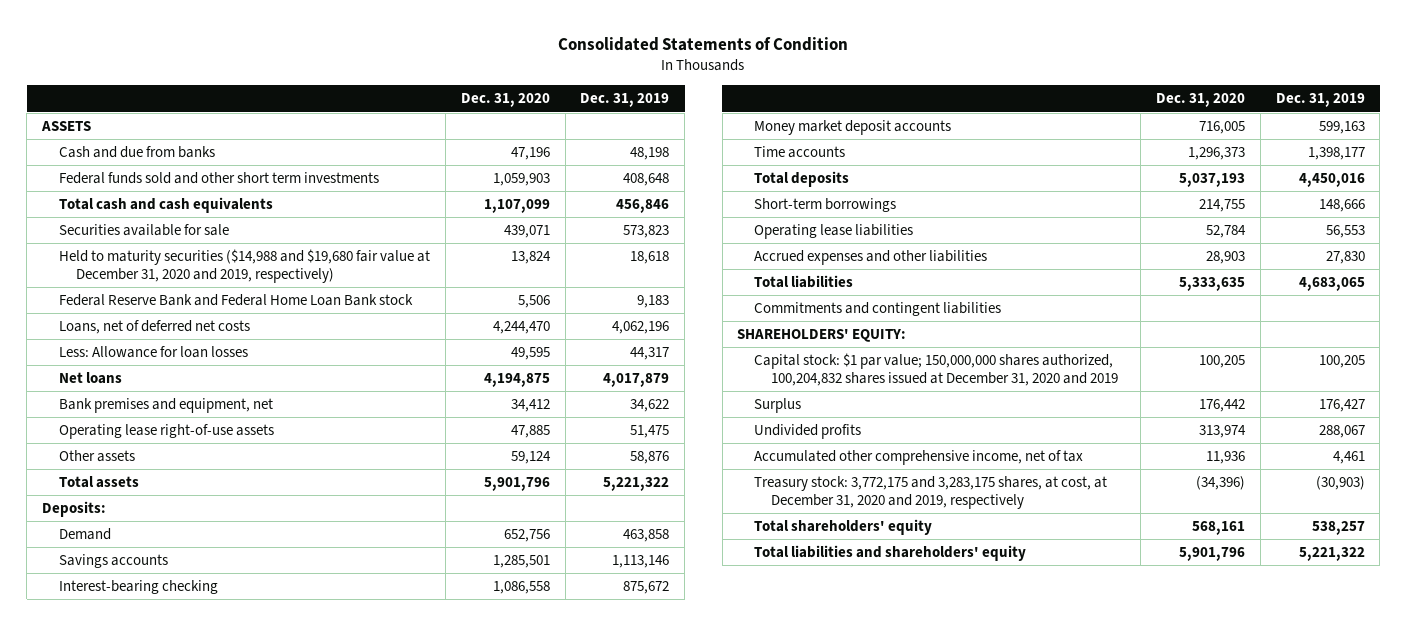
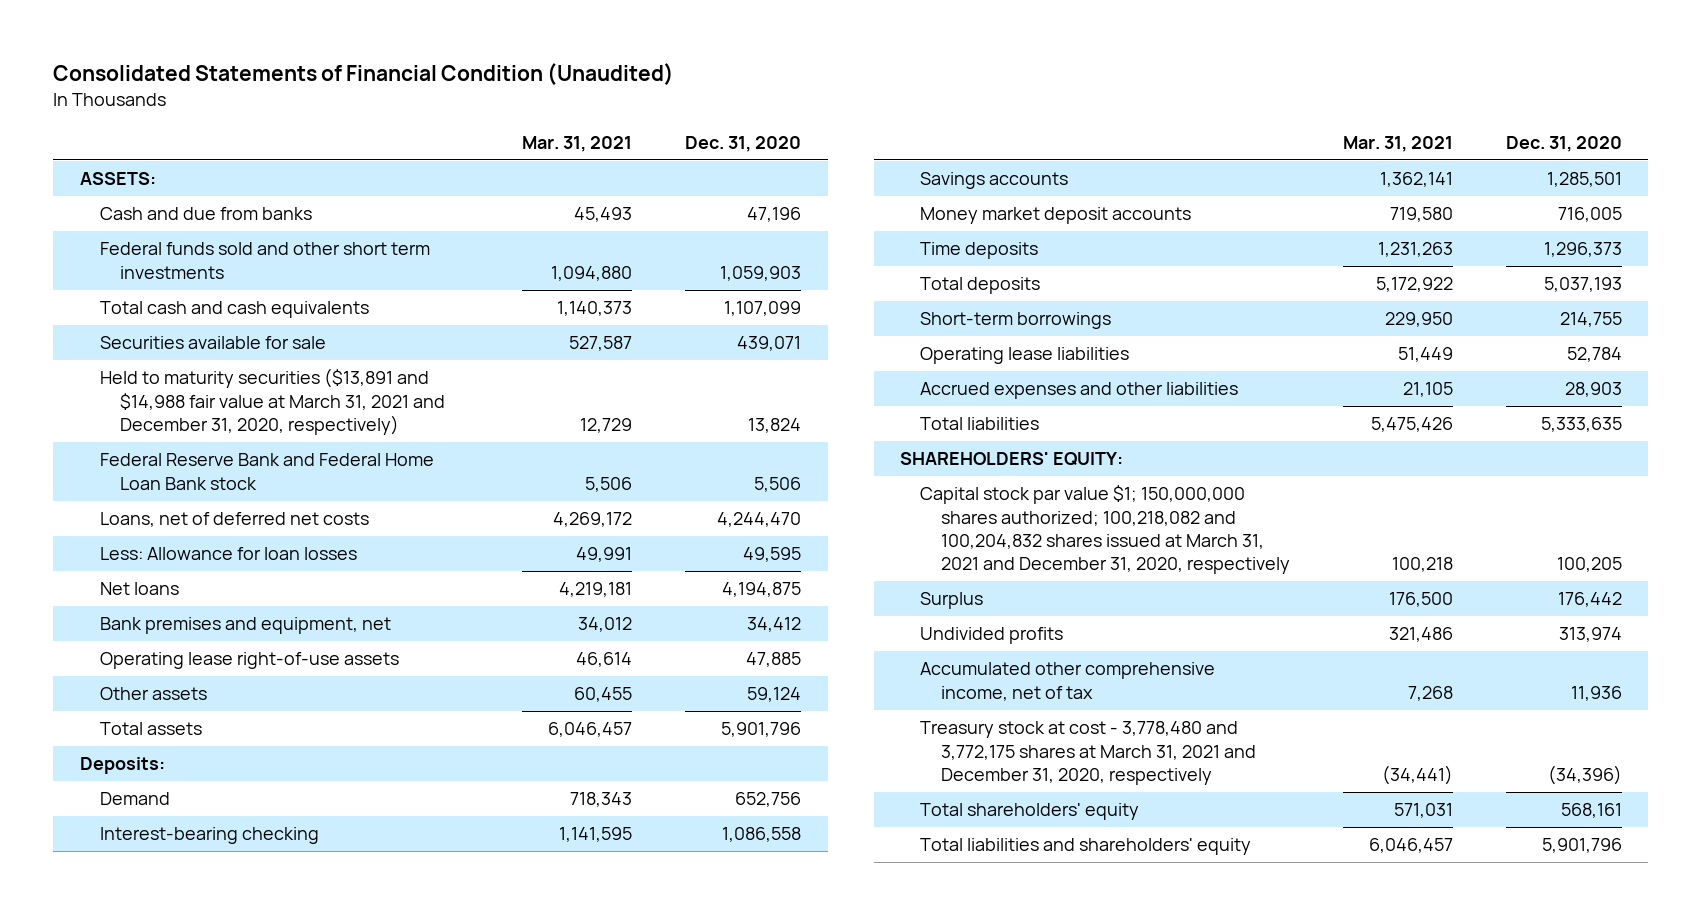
[558,37,849,52] Consolidated Statements of Condition -> [53,63,675,86] Consolidated Statements of Financial Condition (Unaudited)
[580,93,670,108] Dec. 31, 2019 -> none
none -> [522,135,633,152] Mar. 31, 2021
[41,121,92,132] ASSETS -> [79,172,156,186] ASSETS:
[59,249,431,284] Held to maturity securities ($14,988 and $19,680 fair value at December 31, 2020 and 2019, respectively) -> [100,368,446,435] Held to maturity securities ($13,891 and $14,988 fair value at March 31, 2021 and December 31, 2020, respectively)
[59,554,169,569] Savings accounts -> [920,172,1069,190] Savings accounts
[754,146,846,159] Time accounts -> [920,242,1039,260] Time deposits
[754,302,1002,317] Commitments and contingent liabilities -> none
[754,353,1119,387] Capital stock: $1 par value; 150,000,000 shares authorized, 100,204,832 shares issued at December 31, 2020 and 2019 -> [920,485,1290,575] Capital stock par value $1; 150,000,000 shares authorized; 100,218,082 and 100,204,832 shares issued at March 31, 2021 and December 31, 2020, respectively
[754,476,1108,510] Treasury stock: 3,772,175 and 3,283,175 shares, at cost, at December 31, 2020 and 2019, respectively -> [920,721,1256,785] Treasury stock at cost - 3,778,480 and 3,772,175 shares at March 31, 2021 and December 31, 2020, respectively

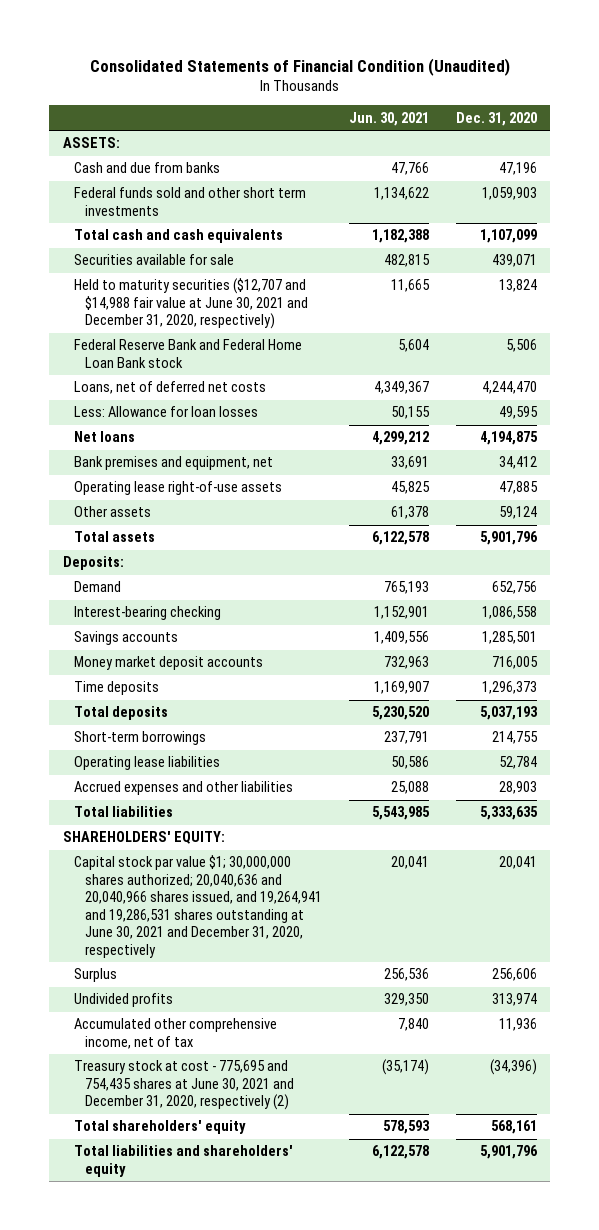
[522,135,633,152] Mar. 31, 2021 -> none
none -> [349,111,430,126] Jun. 30, 2021
[100,368,446,435] Held to maturity securities ($13,891 and $14,988 fair value at March 31, 2021 and December 31, 2020, respectively) -> [74,278,309,330] Held to maturity securities ($12,707 and $14,988 fair value at June 30, 2021 and December 31, 2020, respectively)
[920,485,1290,575] Capital stock par value $1; 150,000,000 shares authorized; 100,218,082 and 100,204,832 shares issued at March 31, 2021 and December 31, 2020, respectively -> [74,855,323,958] Capital stock par value $1; 30,000,000 shares authorized; 20,040,636 and 20,040,966 shares issued, and 19,264,941 and 19,286,531 shares outstanding at June 30, 2021 and December 31, 2020, respectively
[1556,557,1622,573] 100,205 -> [498,856,537,870] 20,041
[1557,592,1622,608] 176,442 -> [491,968,537,982] 256,606
[920,721,1256,785] Treasury stock at cost - 3,778,480 and 3,772,175 shares at March 31, 2021 and December 31, 2020, respectively -> [74,1060,295,1111] Treasury stock at cost - 775,695 and 754,435 shares at June 30, 2021 and December 31, 2020, respectively (2)

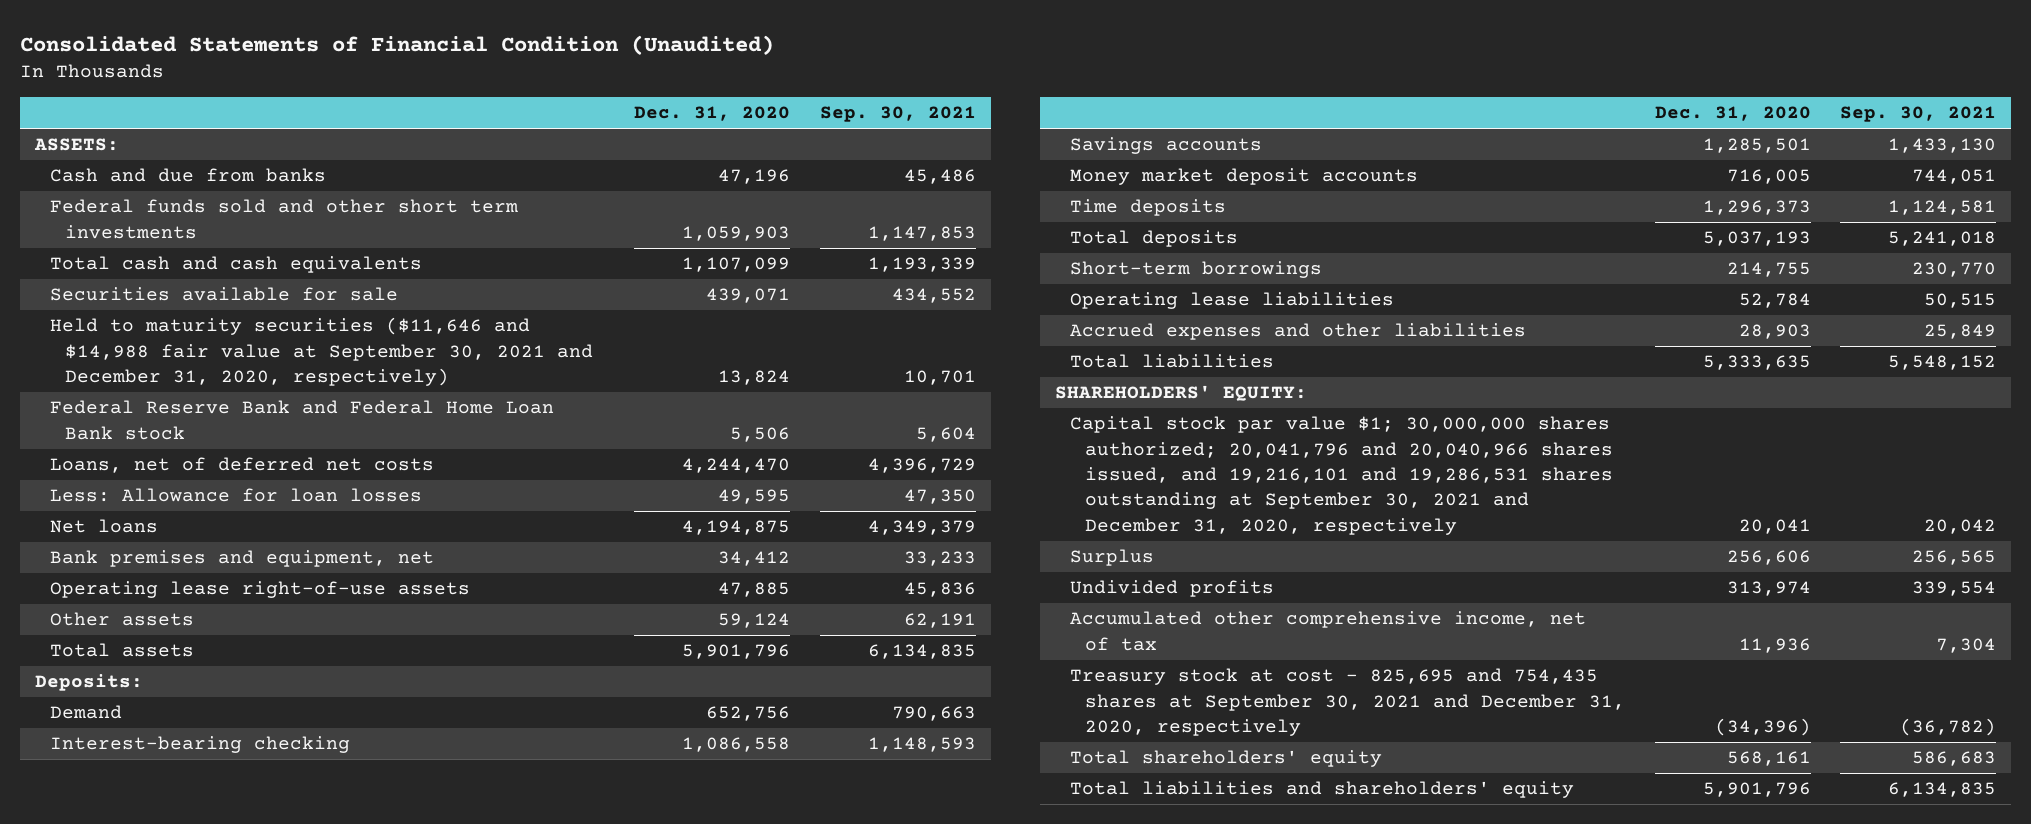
[349,111,430,126] Jun. 30, 2021 -> none
none -> [820,106,977,123] Sep. 30, 2021
[74,278,309,330] Held to maturity securities ($12,707 and $14,988 fair value at June 30, 2021 and December 31, 2020, respectively) -> [49,317,593,387] Held to maturity securities ($11,646 and $14,988 fair value at September 30, 2021 and December 31, 2020, respectively)
[74,855,323,958] Capital stock par value $1; 30,000,000 shares authorized; 20,040,636 and 20,040,966 shares issued, and 19,264,941 and 19,286,531 shares outstanding at June 30, 2021 and December 31, 2020, respectively -> [1069,416,1613,535] Capital stock par value $1; 30,000,000 shares authorized; 20,041,796 and 20,040,966 shares issued, and 19,216,101 and 19,286,531 shares outstanding at September 30, 2021 and December 31, 2020, respectively
[74,1060,295,1111] Treasury stock at cost - 775,695 and 754,435 shares at June 30, 2021 and December 31, 2020, respectively (2) -> [1069,668,1625,737] Treasury stock at cost - 825,695 and 754,435 shares at September 30, 2021 and December 31, 2020, respectively

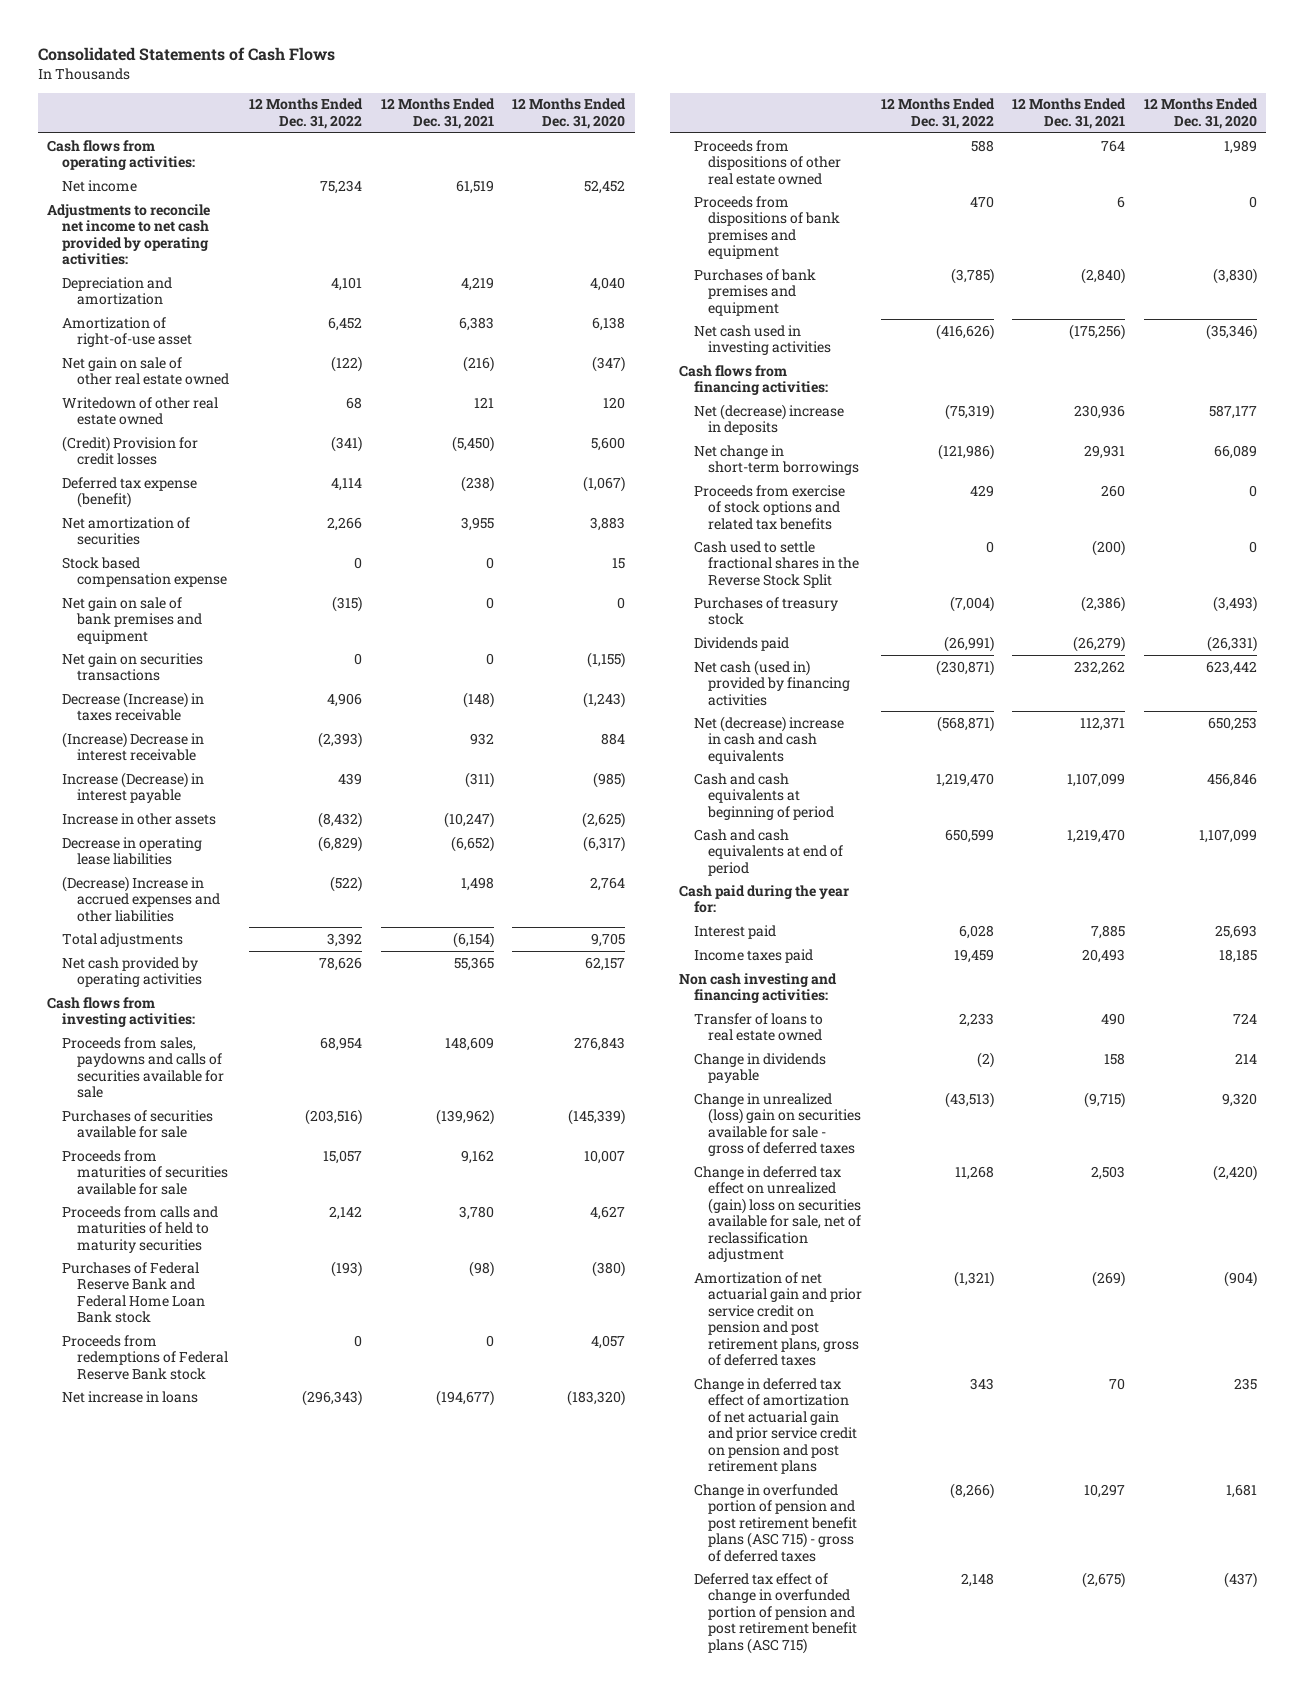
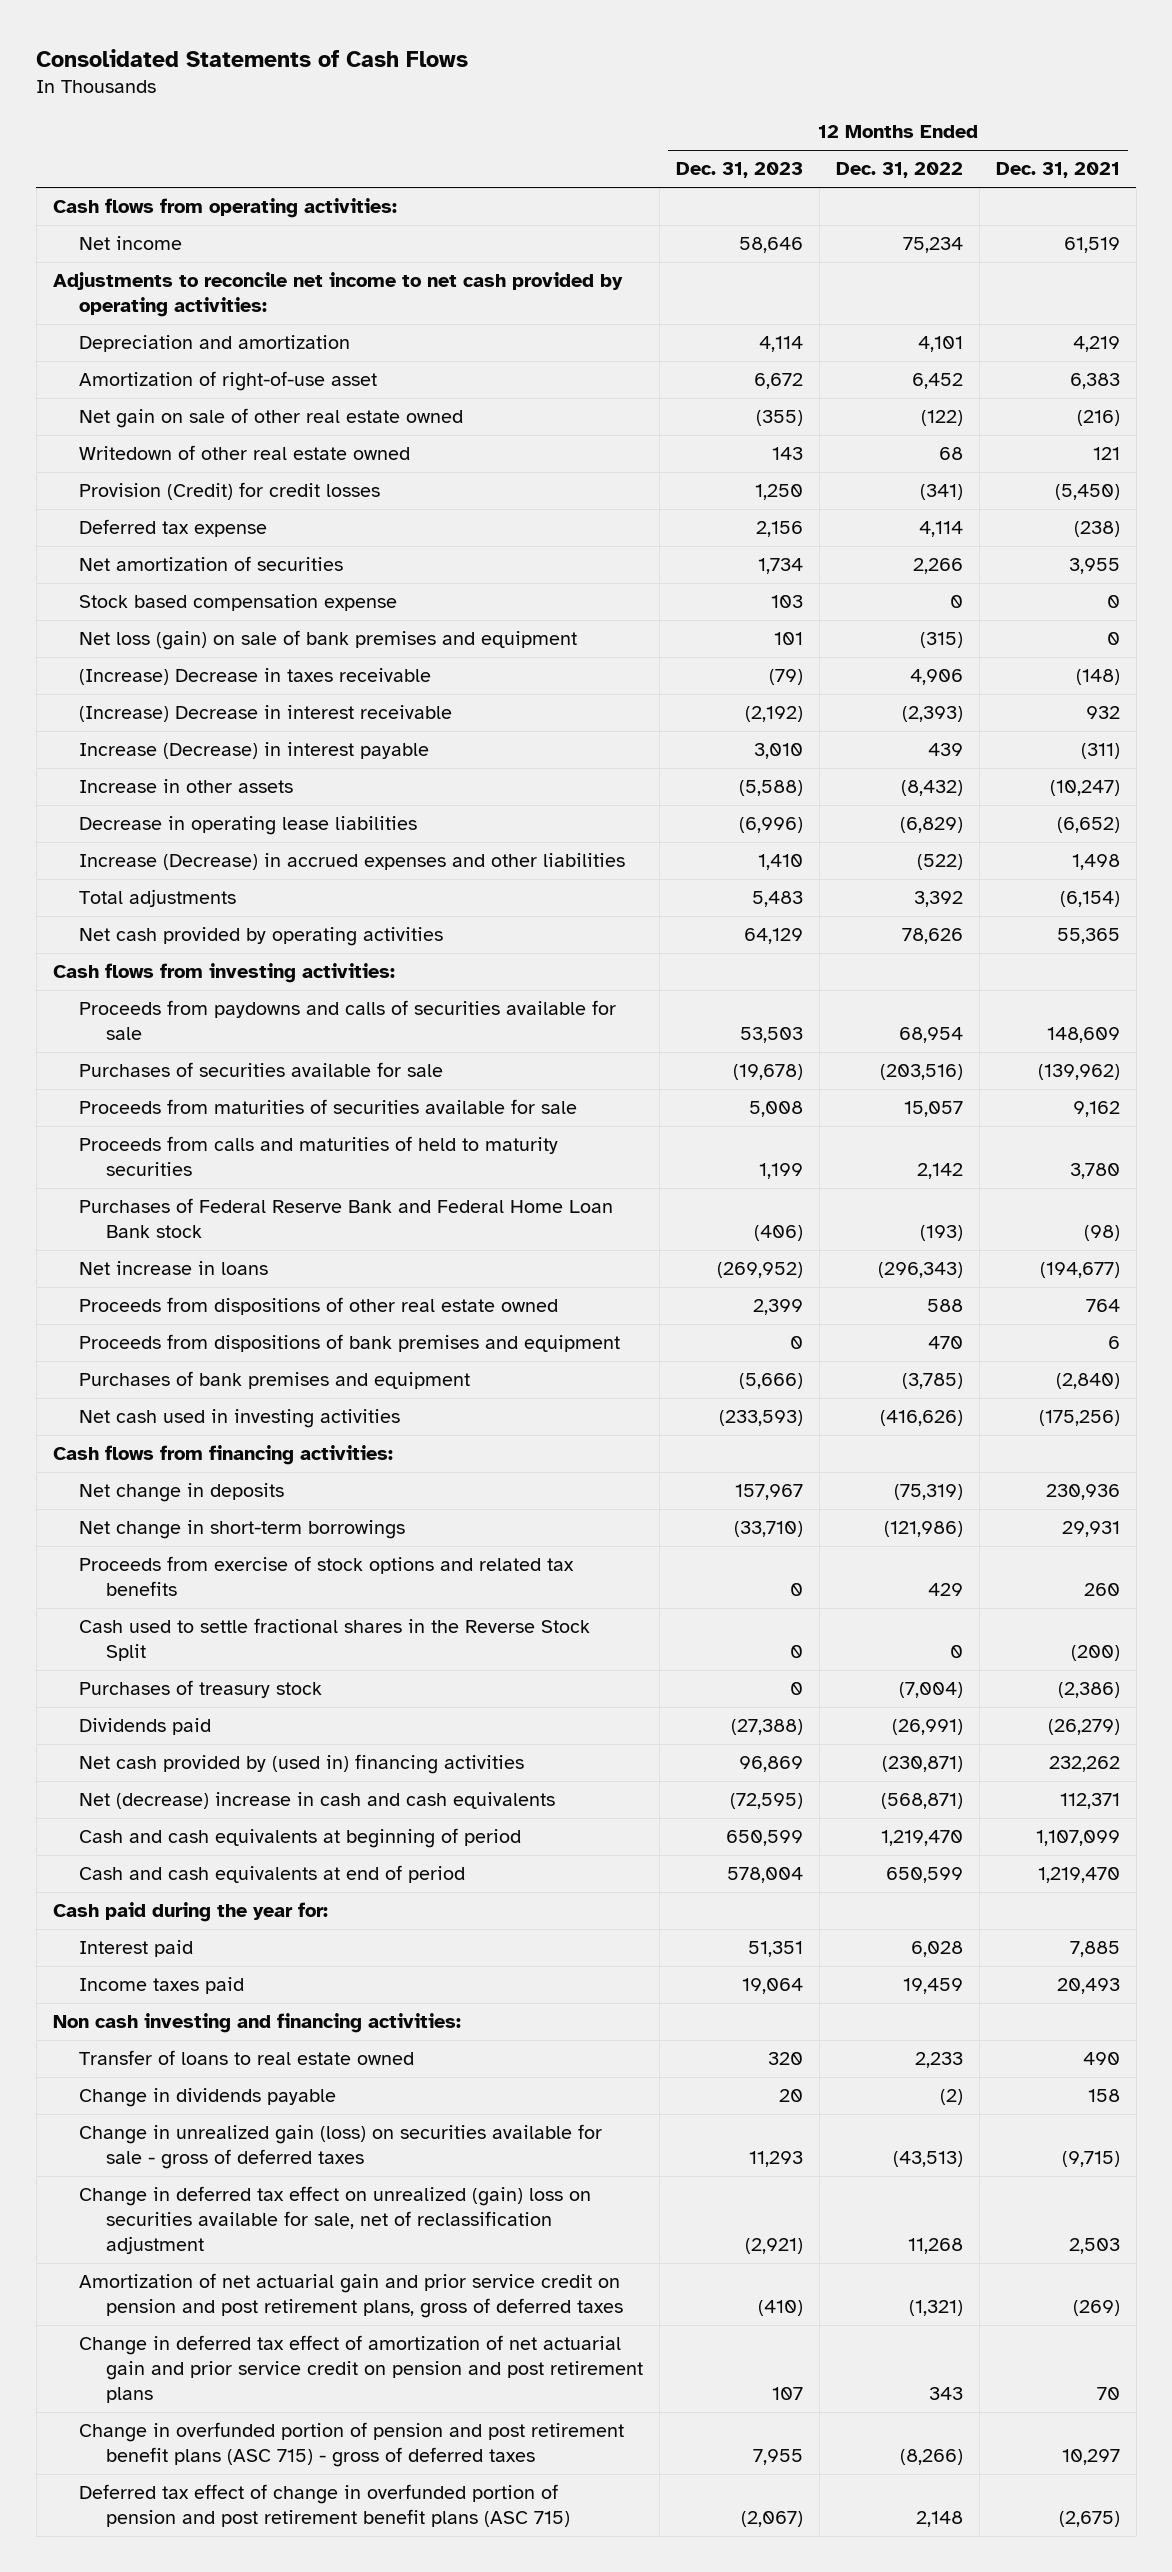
[512,98,627,129] 12 Months Ended Dec. 31, 2020 -> none
none -> [675,162,803,179] Dec. 31, 2023
[62,435,199,466] (Credit) Provision for credit losses -> [79,482,381,501] Provision (Credit) for credit losses
[62,476,198,509] Deferred tax expense (benefit) -> [79,519,268,538] Deferred tax expense
[62,652,204,682] Net gain on securities transactions -> none
[62,596,202,644] Net gain on sale of bank premises and equipment -> [79,630,578,651] Net loss (gain) on sale of bank premises and equipment
[62,691,205,722] Decrease (Increase) in taxes receivable -> [79,668,432,686] (Increase) Decrease in taxes receivable
[62,875,220,922] (Decrease) Increase in accrued expenses and other liabilities -> [79,853,626,871] Increase (Decrease) in accrued expenses and other liabilities
[62,1036,224,1099] Proceeds from sales, paydowns and calls of securities available for sale -> [79,1000,617,1041] Proceeds from paydowns and calls of securities available for sale
[62,1334,228,1380] Proceeds from redemptions of Federal Reserve Bank stock -> none
[693,403,844,436] Net (decrease) increase in deposits -> [79,1483,285,1503] Net change in deposits
[693,659,851,706] Net cash (used in) provided by financing activities -> [79,1754,525,1775] Net cash provided by (used in) financing activities
[693,1092,862,1157] Change in unrealized (loss) gain on securities available for sale - gross of deferred taxes -> [79,2124,603,2170] Change in unrealized gain (loss) on securities available for sale - gross of deferred taxes

